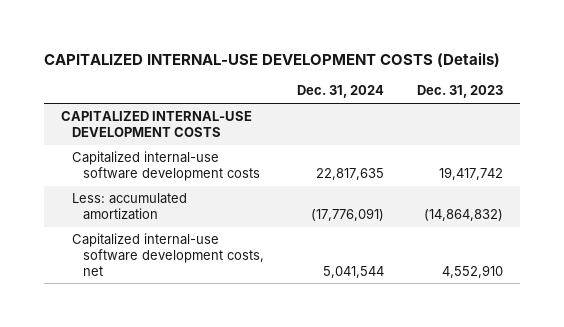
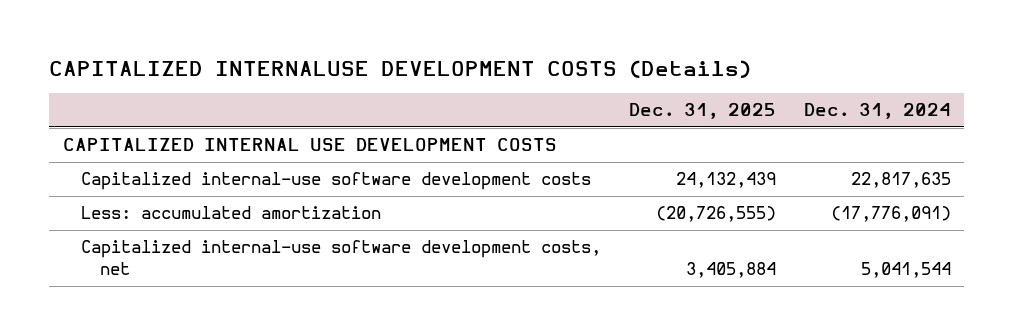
[44,51,501,67] CAPITALIZED INTERNAL-USE DEVELOPMENT COSTS (Details) -> [48,59,751,78] CAPITALIZED INTERNALUSE DEVELOPMENT COSTS (Details)
[417,85,504,99] Dec. 31, 2023 -> none
none -> [628,103,776,120] Dec. 31, 2025
[60,111,252,137] CAPITALIZED INTERNAL-USE DEVELOPMENT COSTS -> [62,138,557,152] CAPITALIZED INTERNAL USE DEVELOPMENT COSTS

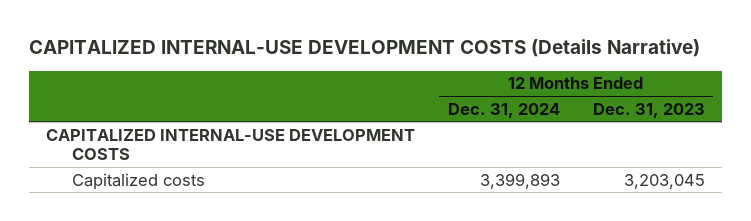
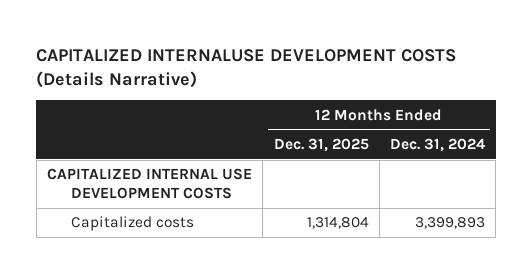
[28,39,700,58] CAPITALIZED INTERNAL-USE DEVELOPMENT COSTS (Details Narrative) -> [36,48,457,88] CAPITALIZED INTERNALUSE DEVELOPMENT COSTS (Details Narrative)
[593,102,706,118] Dec. 31, 2023 -> none
none -> [273,138,369,153] Dec. 31, 2025
[45,128,415,161] CAPITALIZED INTERNAL-USE DEVELOPMENT COSTS -> [47,168,253,200] CAPITALIZED INTERNAL USE DEVELOPMENT COSTS

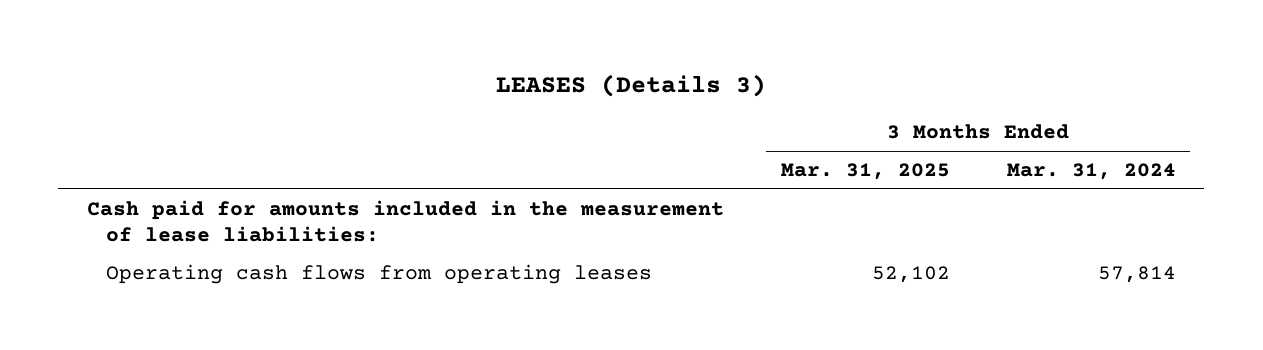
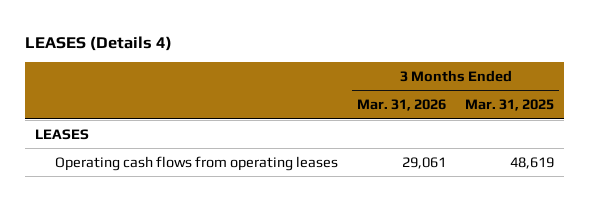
[496,73,767,97] LEASES (Details 3) -> [25,35,173,51] LEASES (Details 4)
[1006,163,1176,181] Mar. 31, 2024 -> none
none -> [357,99,447,112] Mar. 31, 2026
[86,200,724,243] Cash paid for amounts included in the measurement of lease liabilities: -> none
none -> [34,128,89,140] LEASES
[871,266,950,284] 52,102 -> [510,156,555,169] 48,619

